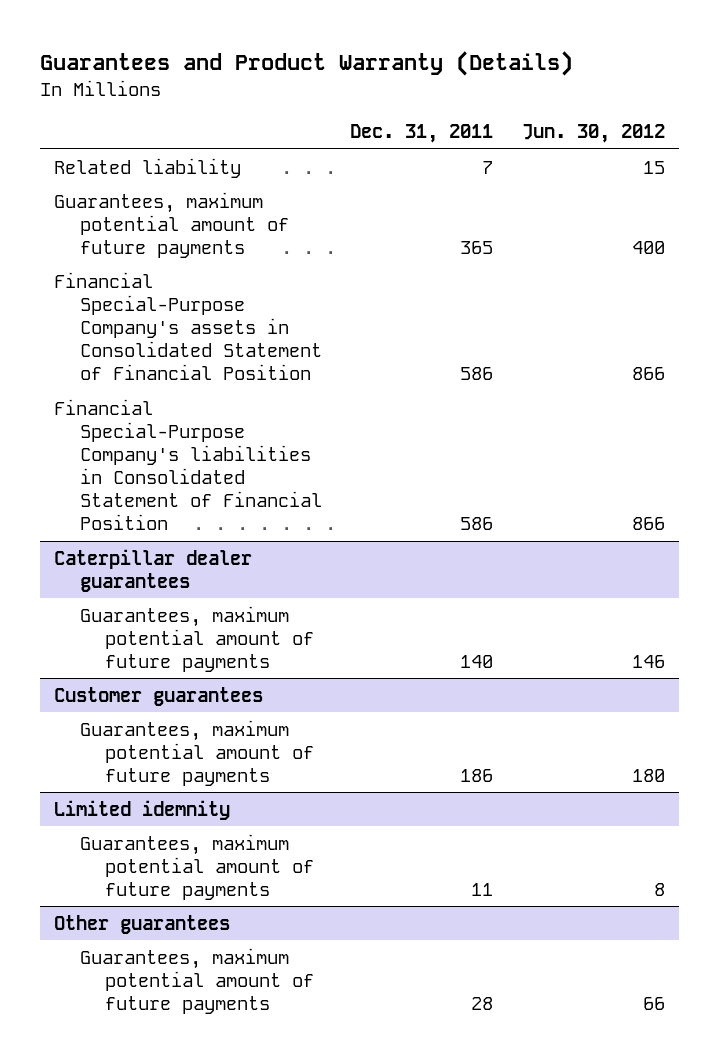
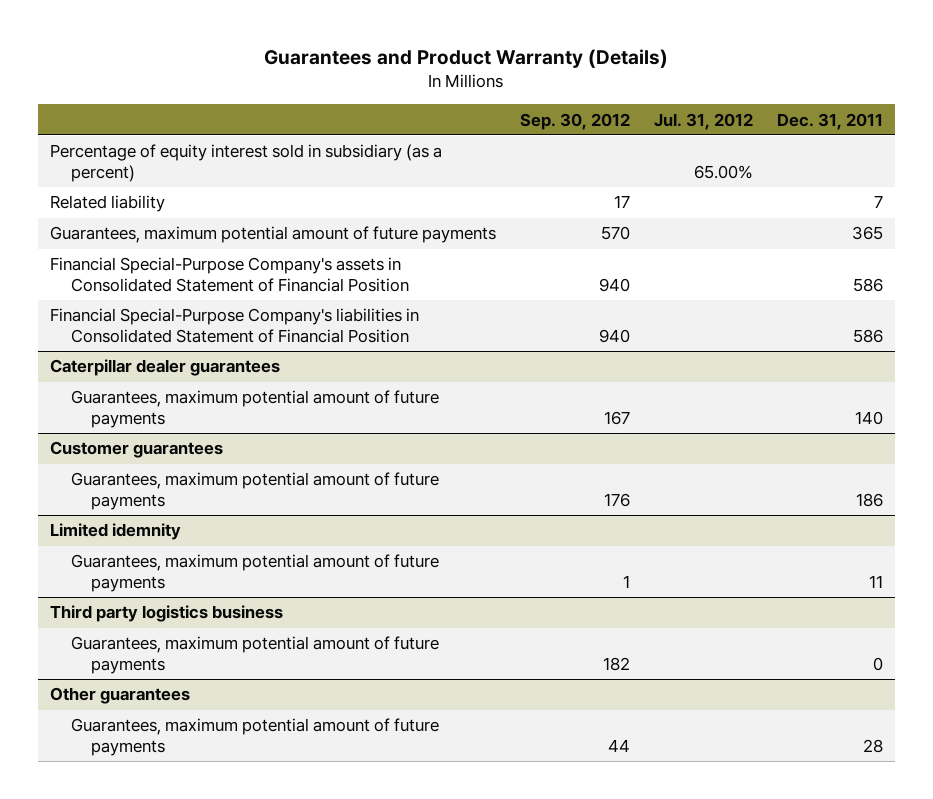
[521,124,665,144] Jun. 30, 2012 -> none
none -> [519,112,630,130] Sep. 30, 2012
none -> [653,112,753,130] Jul. 31, 2012
none -> [49,144,442,182] Percentage of equity interest sold in subsidiary (as a percent)
none -> [49,605,283,623] Third party logistics business
none -> [70,636,439,674] Guarantees, maximum potential amount of future payments

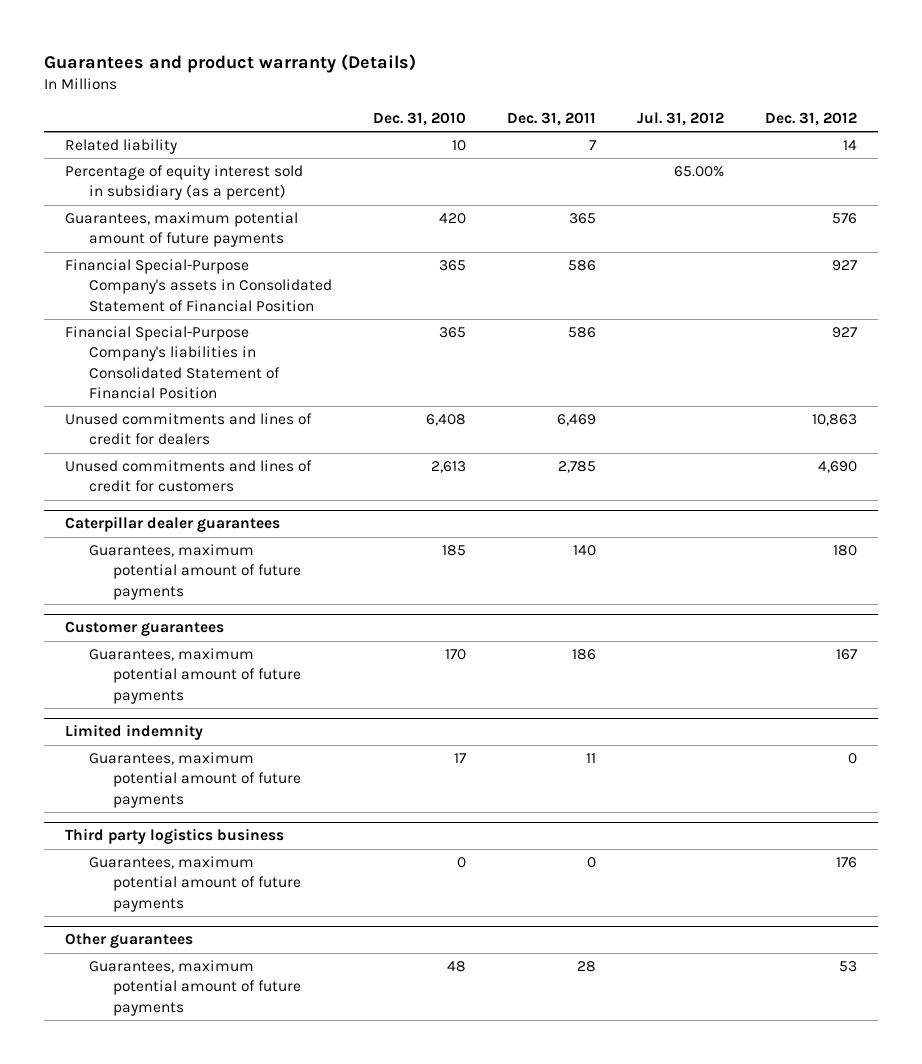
[264,49,669,69] Guarantees and Product Warranty (Details) -> [44,54,417,74] Guarantees and product warranty (Details)
[519,112,630,130] Sep. 30, 2012 -> none
none -> [372,112,466,127] Dec. 31, 2010
none -> [765,112,858,127] Dec. 31, 2012
[49,144,442,182] Percentage of equity interest sold in subsidiary (as a percent) -> [64,165,303,201] Percentage of equity interest sold in subsidiary (as a percent)
none -> [64,413,312,446] Unused commitments and lines of credit for dealers
none -> [64,460,312,493] Unused commitments and lines of credit for customers
[49,523,181,541] Limited idemnity -> none
none -> [64,724,203,741] Limited indemnity

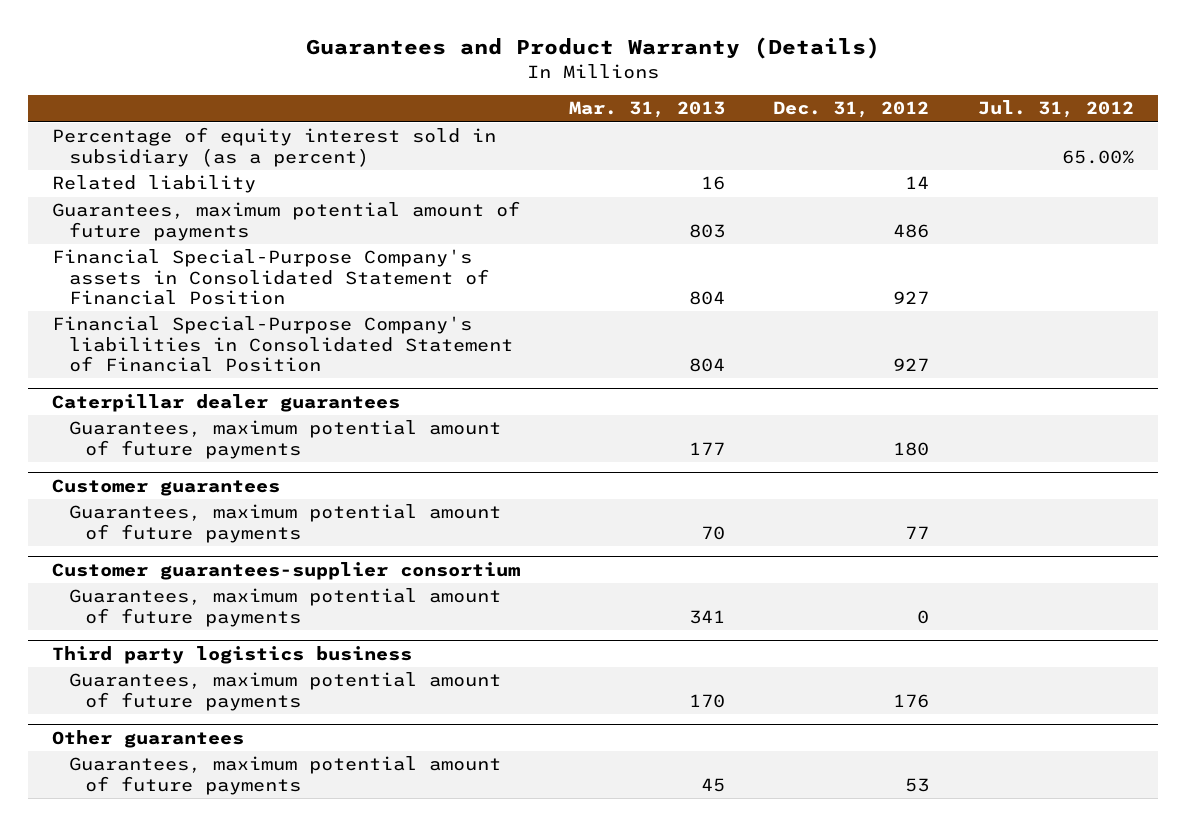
[44,54,417,74] Guarantees and product warranty (Details) -> [305,37,880,60] Guarantees and Product Warranty (Details)
[372,112,466,127] Dec. 31, 2010 -> none
[506,112,596,127] Dec. 31, 2011 -> none
none -> [568,101,725,119] Mar. 31, 2013
[64,139,177,155] Related liability -> [51,175,256,194] Related liability
[832,213,858,225] 576 -> [893,223,930,238] 486
[64,413,312,446] Unused commitments and lines of credit for dealers -> none
[64,460,312,493] Unused commitments and lines of credit for customers -> none
[64,724,203,741] Limited indemnity -> none
[836,649,858,661] 167 -> [905,525,930,539] 77
none -> [51,561,520,580] Customer guarantees-supplier consortium

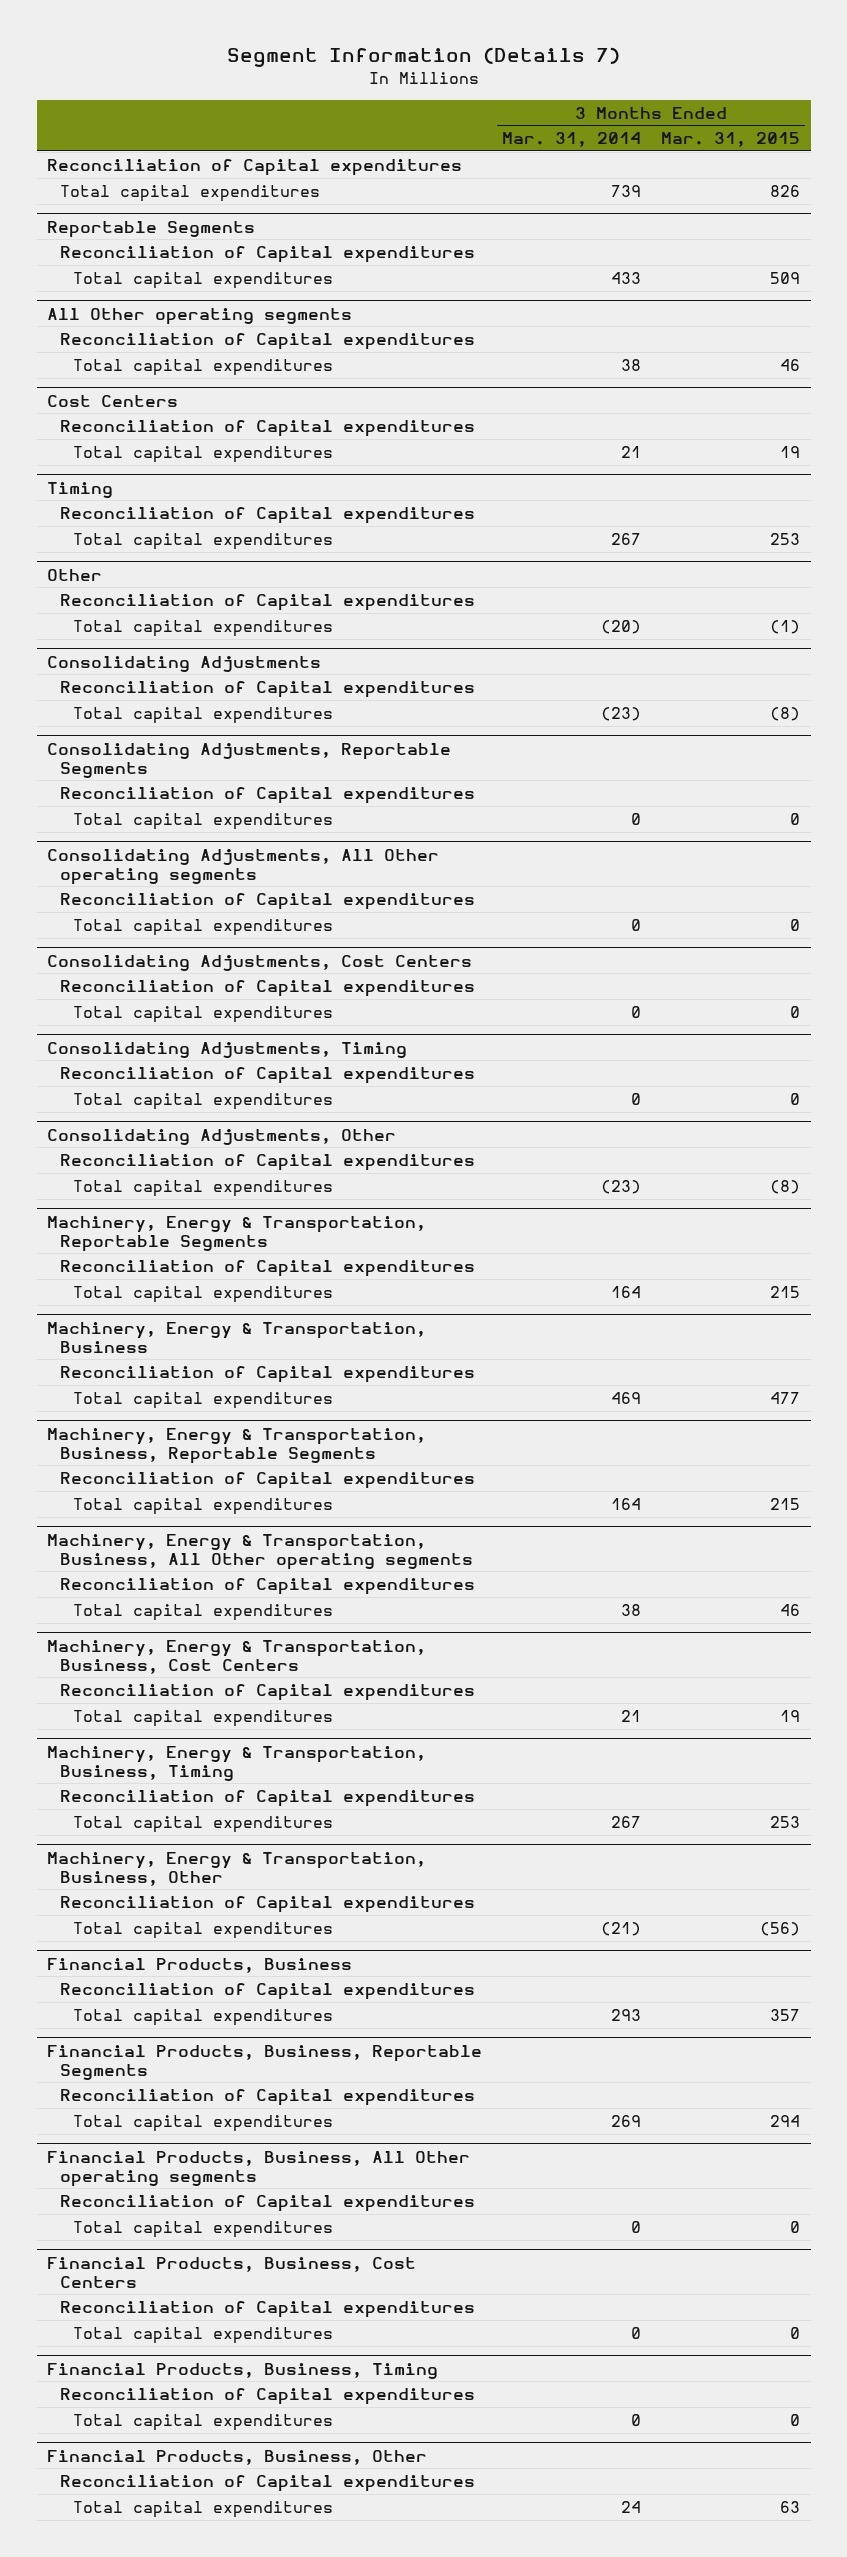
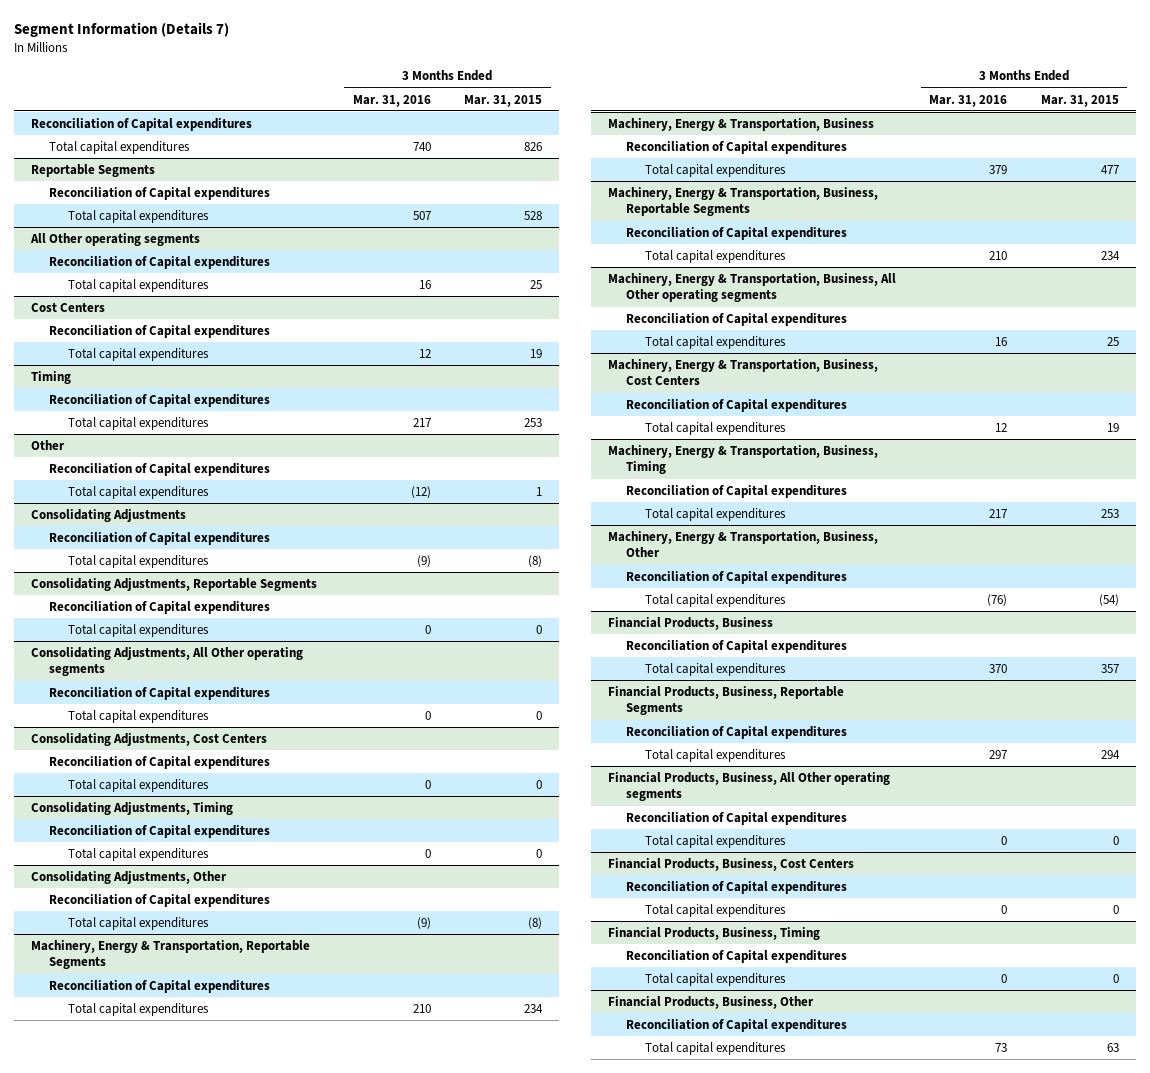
[502,132,642,148] Mar. 31, 2014 -> none
none -> [352,94,431,107] Mar. 31, 2016
[770,271,801,284] 509 -> [524,210,543,220] 528
[780,358,801,371] 46 -> [530,279,543,289] 25
[770,619,801,634] (1) -> [536,486,543,496] 1
[770,1285,801,1298] 215 -> [524,1003,544,1013] 234
[770,1497,801,1510] 215 -> [1101,250,1121,260] 234
[780,1603,801,1616] 46 -> [1107,336,1120,346] 25
[760,1921,801,1936] (56) -> [1099,593,1120,606] (54)

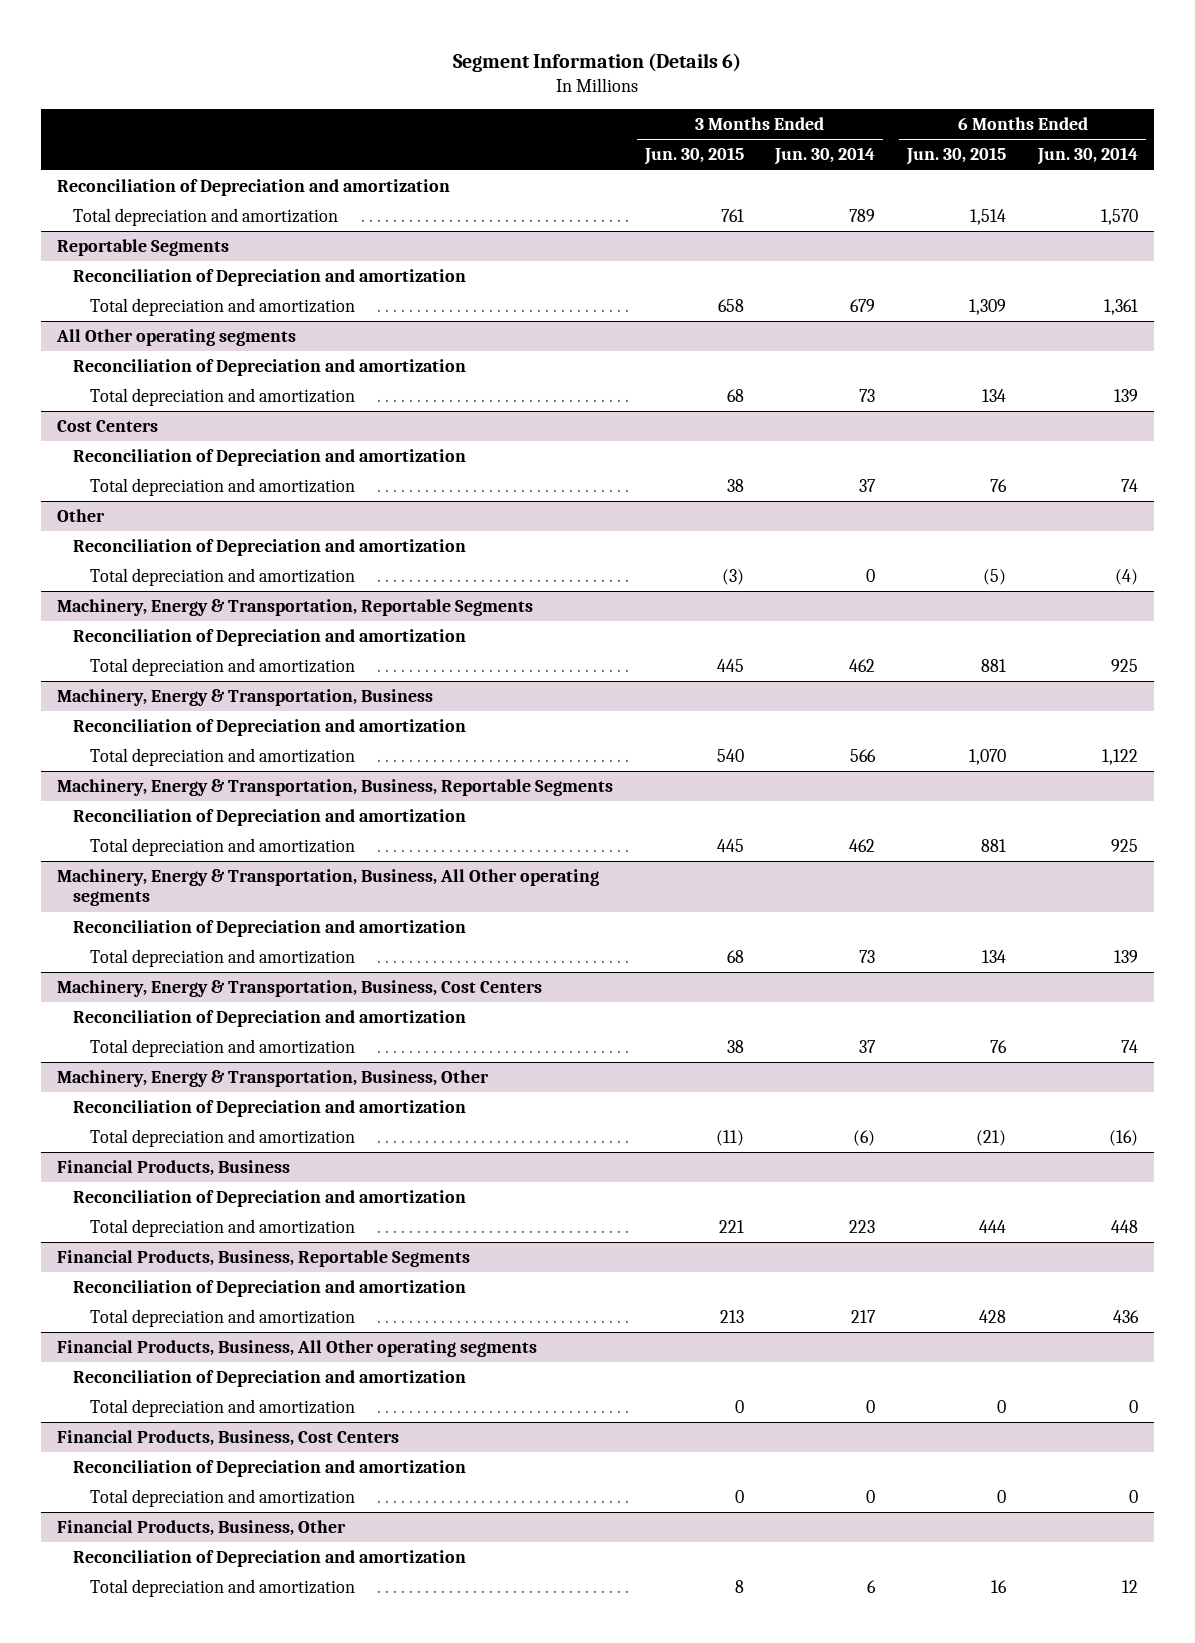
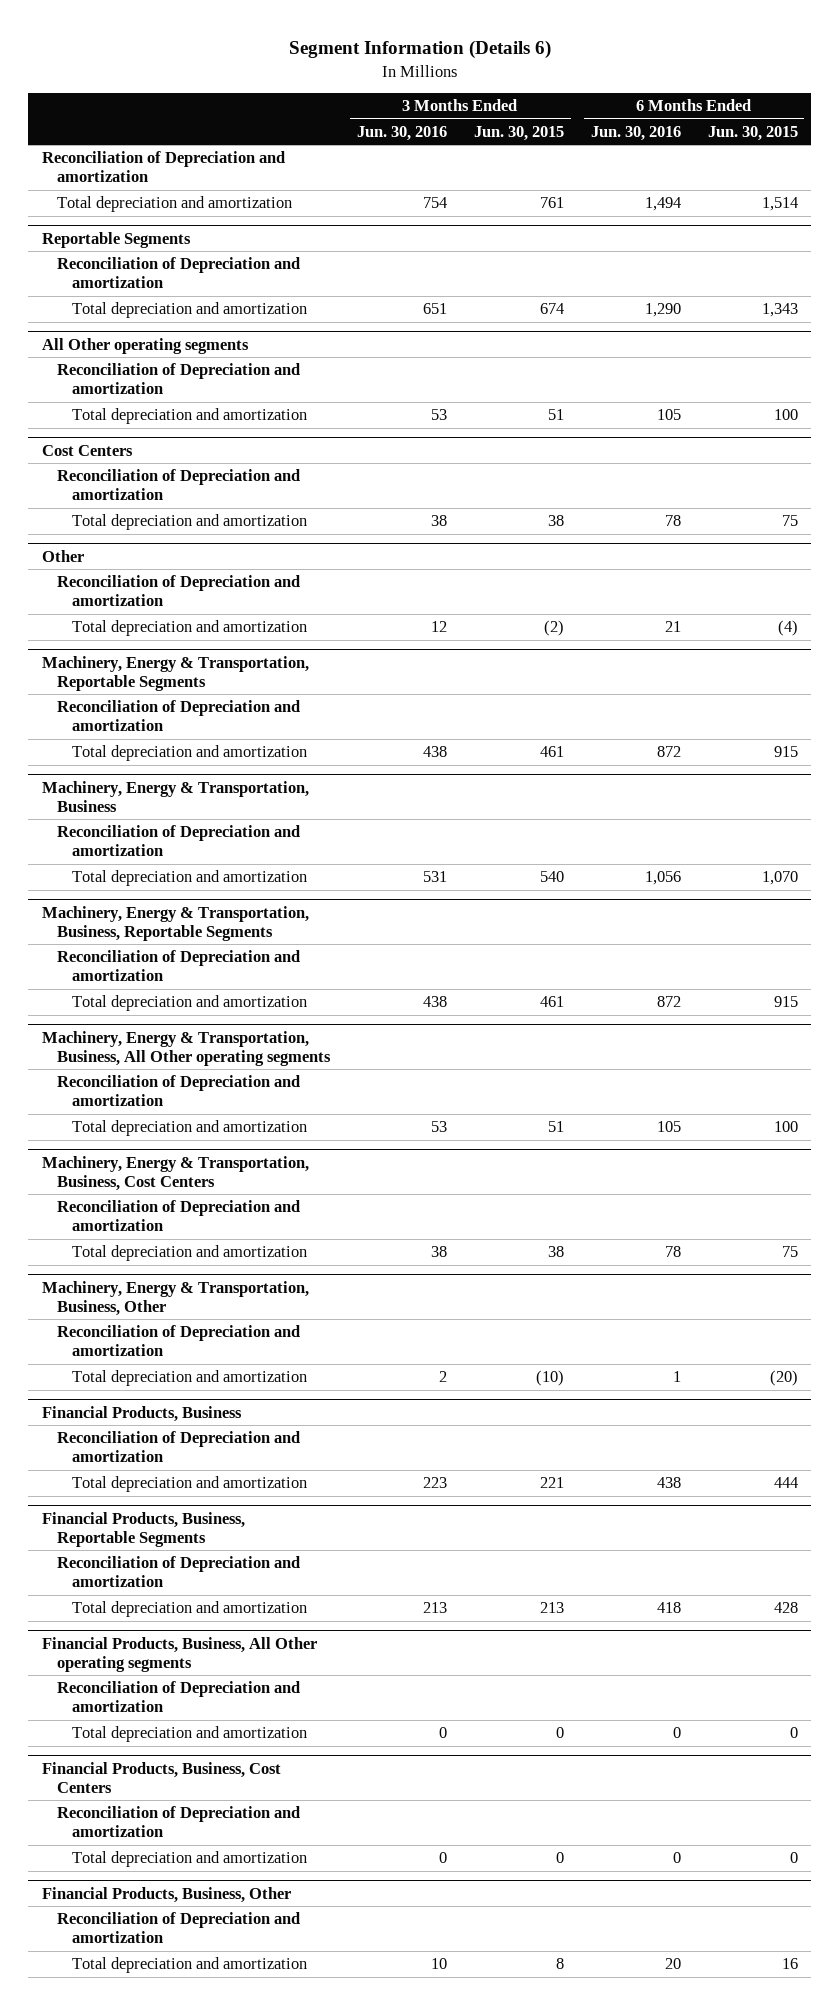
[774,147,876,166] Jun. 30, 2014 -> none
[1037,147,1139,166] Jun. 30, 2014 -> none
none -> [356,126,447,142] Jun. 30, 2016
none -> [590,126,681,142] Jun. 30, 2016
[717,299,744,313] 658 -> [539,303,564,315] 674
[969,299,1007,316] 1,309 -> [761,303,798,318] 1,343
[726,389,744,403] 68 -> [547,409,564,421] 51
[982,389,1007,403] 134 -> [773,409,798,421] 100
[990,479,1008,493] 76 -> [781,515,798,527] 75
[721,569,744,586] (3) -> [543,620,564,637] (2)
[983,569,1007,586] (5) -> [777,620,798,637] (4)
[716,659,744,673] 445 -> [539,746,564,758] 461
[981,659,1007,673] 881 -> [773,746,798,758] 915
[716,839,744,853] 445 -> [539,996,564,1008] 461
[981,839,1007,853] 881 -> [773,996,798,1008] 915
[726,950,744,964] 68 -> [547,1121,564,1133] 51
[982,950,1007,964] 134 -> [773,1121,798,1133] 100
[990,1040,1008,1054] 76 -> [781,1246,798,1258] 75
[715,1130,744,1147] (11) -> [535,1370,564,1387] (10)
[976,1130,1007,1147] (21) -> [769,1370,798,1387] (20)

